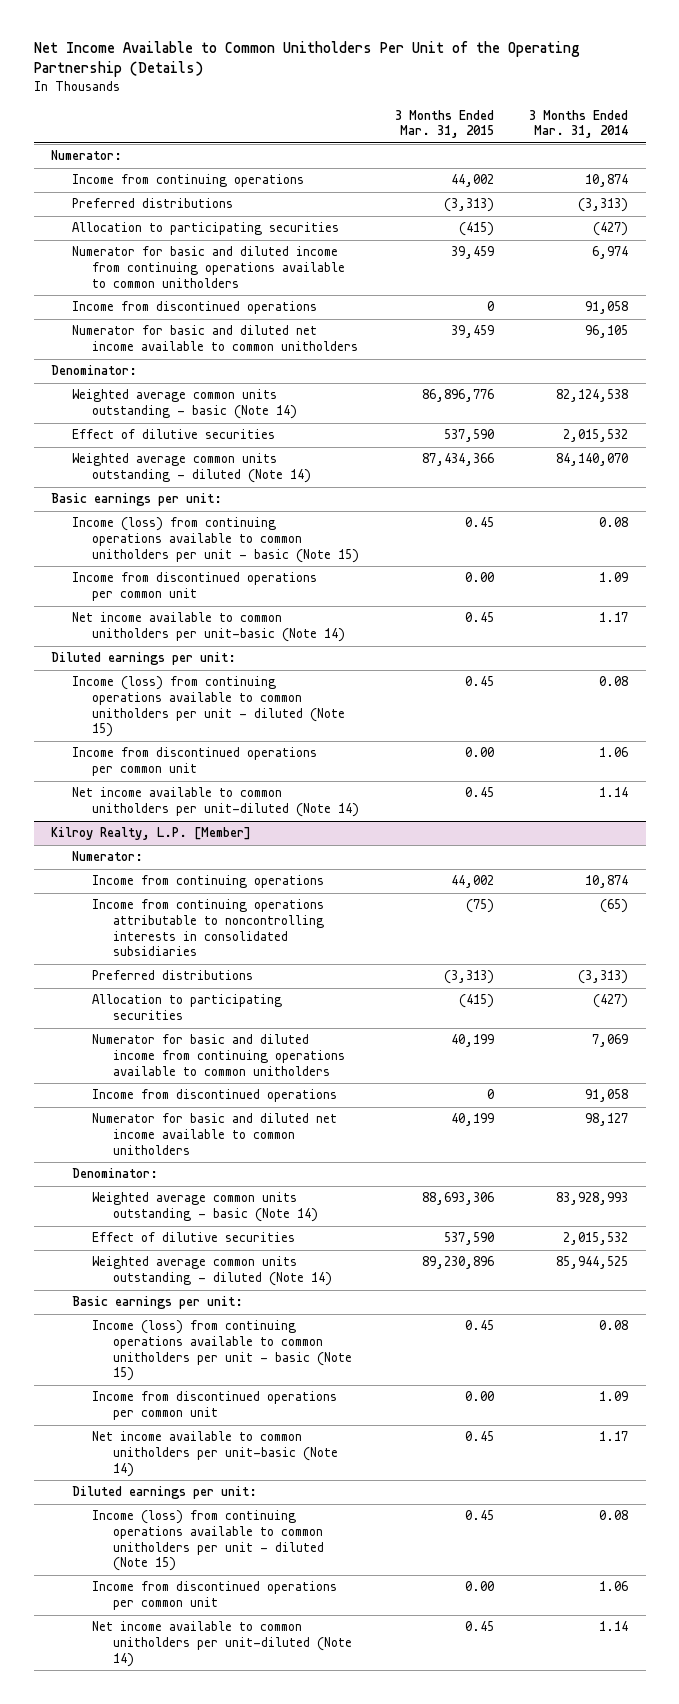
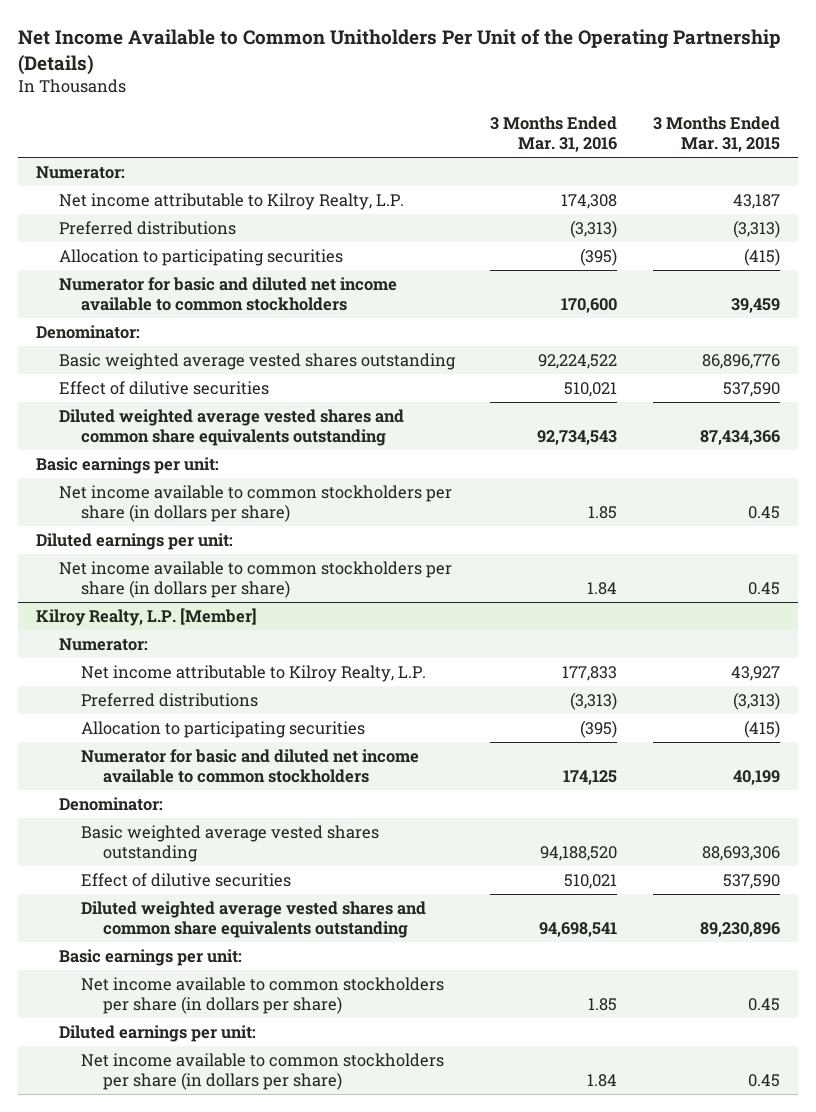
[528,109,628,139] 3 Months Ended Mar. 31, 2014 -> none
none -> [490,116,618,153] 3 Months Ended Mar. 31, 2016
[71,174,304,188] Income from continuing operations -> none
none -> [58,193,404,211] Net income attributable to Kilroy Realty, L.P.
[71,246,346,288] Numerator for basic and diluted income from continuing operations available to common unitholders -> none
[71,301,317,315] Income from discontinued operations -> none
[71,325,359,351] Numerator for basic and diluted net income available to common unitholders -> [58,277,397,312] Numerator for basic and diluted net income available to common stockholders
[71,389,298,419] Weighted average common units outstanding - basic (Note 14) -> [58,353,456,371] Basic weighted average vested shares outstanding
[71,453,312,483] Weighted average common units outstanding - diluted (Note 14) -> [58,409,404,447] Diluted weighted average vested shares and common share equivalents outstanding
[71,517,360,563] Income (loss) from continuing operations available to common unitholders per unit - basic (Note 15) -> none
[71,572,317,601] Income from discontinued operations per common unit -> none
[71,612,346,642] Net income available to common unitholders per unit-basic (Note 14) -> [58,485,452,523] Net income available to common stockholders per share (in dollars per share)
[71,676,346,738] Income (loss) from continuing operations available to common unitholders per unit - diluted (Note 15) -> none
[71,747,317,776] Income from discontinued operations per common unit -> none
[71,787,360,817] Net income available to common unitholders per unit-diluted (Note 14) -> [58,561,452,599] Net income available to common stockholders per share (in dollars per share)
[92,875,325,889] Income from continuing operations -> none
[92,899,325,957] Income from continuing operations attributable to noncontrolling interests in consolidated subsidiaries -> none
none -> [80,665,426,683] Net income attributable to Kilroy Realty, L.P.
[92,1034,345,1076] Numerator for basic and diluted income from continuing operations available to common unitholders -> none
[92,1089,338,1103] Income from discontinued operations -> none
[92,1113,338,1155] Numerator for basic and diluted net income available to common unitholders -> [80,749,419,784] Numerator for basic and diluted net income available to common stockholders
[92,1192,318,1222] Weighted average common units outstanding - basic (Note 14) -> [80,825,379,863] Basic weighted average vested shares outstanding
[92,1256,332,1286] Weighted average common units outstanding - diluted (Note 14) -> [80,901,426,939] Diluted weighted average vested shares and common share equivalents outstanding
[92,1320,352,1382] Income (loss) from continuing operations available to common unitholders per unit - basic (Note 15) -> none
[92,1391,338,1420] Income from discontinued operations per common unit -> none
[92,1431,338,1477] Net income available to common unitholders per unit-basic (Note 14) -> [80,977,444,1015] Net income available to common stockholders per share (in dollars per share)
[92,1510,324,1572] Income (loss) from continuing operations available to common unitholders per unit - diluted (Note 15) -> none
[92,1581,338,1610] Income from discontinued operations per common unit -> none
[92,1621,352,1667] Net income available to common unitholders per unit-diluted (Note 14) -> [80,1053,444,1091] Net income available to common stockholders per share (in dollars per share)

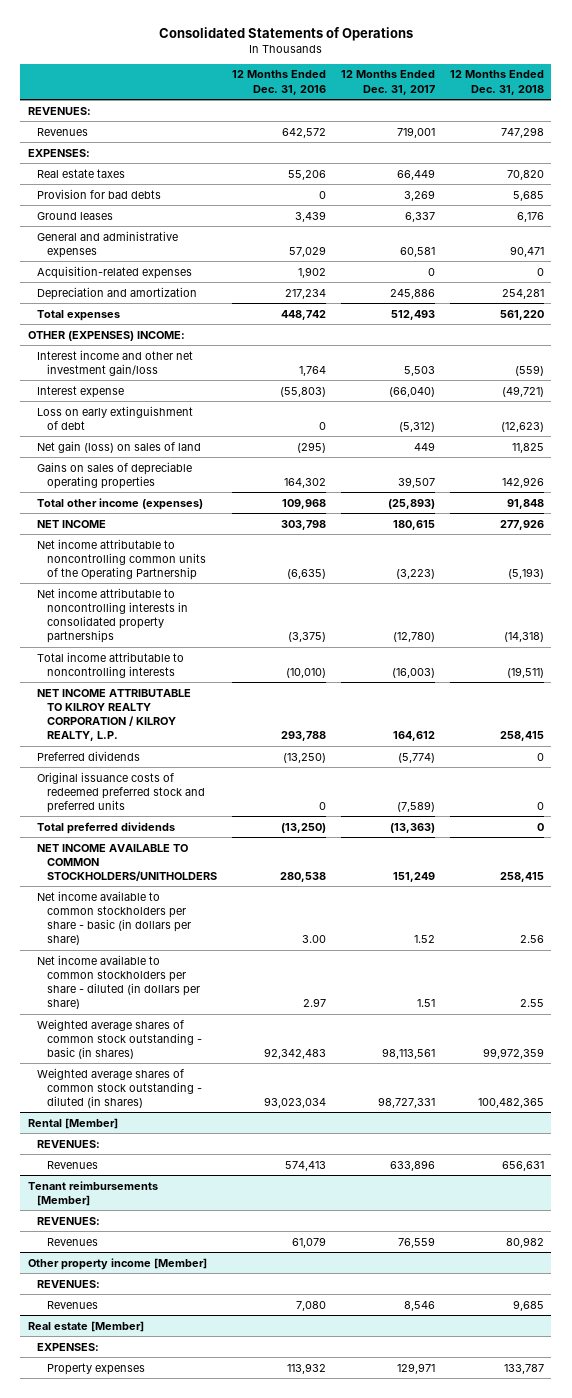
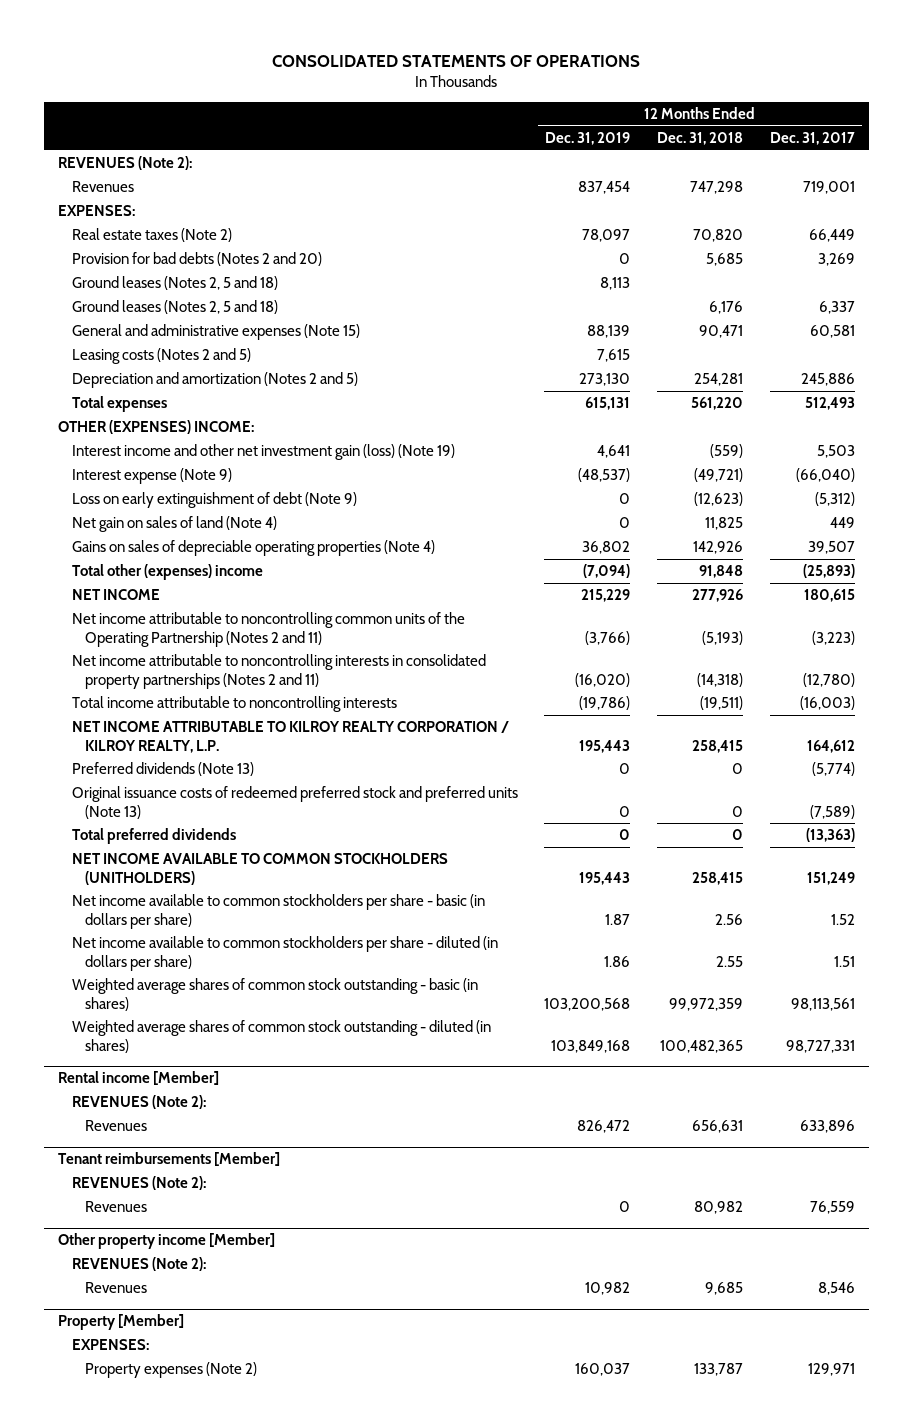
[158,26,413,41] Consolidated Statements of Operations -> [272,55,641,68] CONSOLIDATED STATEMENTS OF OPERATIONS
[232,70,327,95] 12 Months Ended Dec. 31, 2016 -> none
none -> [545,132,631,146] Dec. 31, 2019
[27,106,91,115] REVENUES: -> [57,156,192,171] REVENUES (Note 2):
[37,265,193,279] Acquisition-related expenses -> none
[37,168,126,178] Real estate taxes -> [71,228,232,243] Real estate taxes (Note 2)
[37,188,162,199] Provision for bad debts -> [71,252,322,267] Provision for bad debts (Notes 2 and 20)
none -> [71,276,278,291] Ground leases (Notes 2, 5 and 18)
[37,211,114,220] Ground leases -> [71,300,278,315] Ground leases (Notes 2, 5 and 18)
[37,230,179,258] General and administrative expenses -> [71,324,360,341] General and administrative expenses (Note 15)
none -> [71,348,251,365] Leasing costs (Notes 2 and 5)
[37,286,198,300] Depreciation and amortization -> [71,372,358,389] Depreciation and amortization (Notes 2 and 5)
[37,349,194,376] Interest income and other net investment gain/loss -> [71,444,455,461] Interest income and other net investment gain (loss) (Note 19)
[37,385,125,398] Interest expense -> [71,468,232,485] Interest expense (Note 9)
[37,405,194,430] Loss on early extinguishment of debt -> [71,492,357,509] Loss on early extinguishment of debt (Note 9)
[37,440,202,453] Net gain (loss) on sales of land -> [71,516,277,533] Net gain on sales of land (Note 4)
[37,461,193,489] Gains on sales of depreciable operating properties -> [71,540,435,557] Gains on sales of depreciable operating properties (Note 4)
[37,497,204,510] Total other income (expenses) -> [71,564,263,581] Total other (expenses) income
[37,538,207,581] Net income attributable to noncontrolling common units of the Operating Partnership -> [71,612,465,647] Net income attributable to noncontrolling common units of the Operating Partnership (Notes 2 and 11)
[37,587,189,644] Net income attributable to noncontrolling interests in consolidated property partnerships -> [71,654,486,689] Net income attributable to noncontrolling interests in consolidated property partnerships (Notes 2 and 11)
[37,750,141,761] Preferred dividends -> [71,762,254,777] Preferred dividends (Note 13)
[37,771,206,814] Original issuance costs of redeemed preferred stock and preferred units -> [71,786,518,819] Original issuance costs of redeemed preferred stock and preferred units (Note 13)
[37,843,218,882] NET INCOME AVAILABLE TO COMMON STOCKHOLDERS/UNITHOLDERS -> [71,853,448,885] NET INCOME AVAILABLE TO COMMON STOCKHOLDERS (UNITHOLDERS)
[27,1117,118,1129] Rental [Member] -> [57,1071,219,1086] Rental income [Member]
[37,1139,101,1148] REVENUES: -> [71,1095,206,1110] REVENUES (Note 2):
[37,1216,101,1225] REVENUES: -> [71,1176,206,1191] REVENUES (Note 2):
[37,1279,101,1288] REVENUES: -> [71,1257,206,1272] REVENUES (Note 2):
[27,1320,144,1332] Real estate [Member] -> [57,1314,184,1331] Property [Member]
[47,1362,146,1375] Property expenses -> [85,1362,258,1379] Property expenses (Note 2)

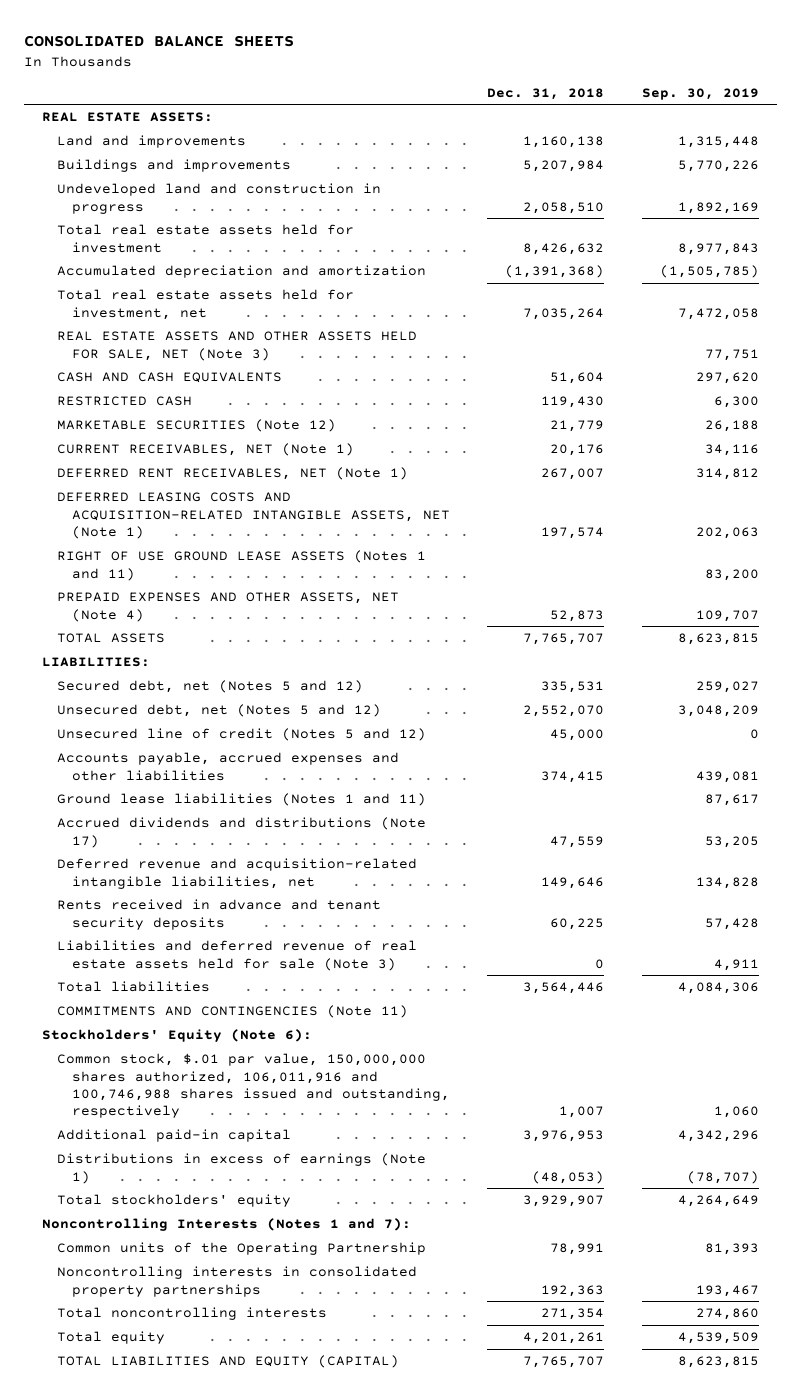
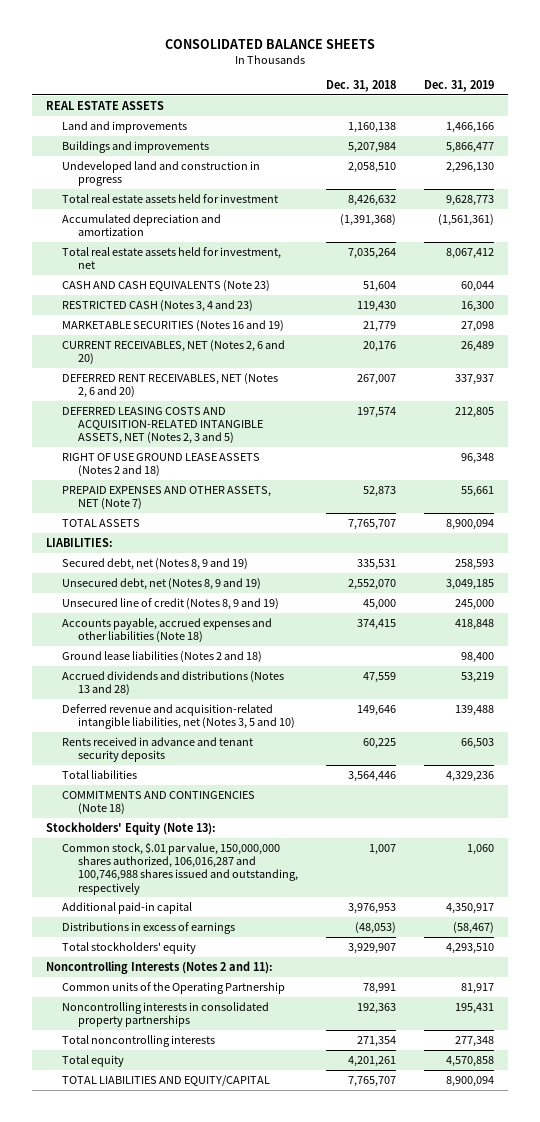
[641,87,759,100] Sep. 30, 2019 -> none
none -> [423,79,494,92] Dec. 31, 2019
[42,112,214,123] REAL ESTATE ASSETS: -> [46,100,165,110] REAL ESTATE ASSETS
[57,331,418,361] REAL ESTATE ASSETS AND OTHER ASSETS HELD FOR SALE, NET (Note 3) -> none
[57,372,283,384] CASH AND CASH EQUIVALENTS -> [62,279,271,292] CASH AND CASH EQUIVALENTS (Note 23)
[57,396,193,407] RESTRICTED CASH -> [62,299,254,312] RESTRICTED CASH (Notes 3, 4 and 23)
[57,419,337,433] MARKETABLE SECURITIES (Note 12) -> [62,319,285,332] MARKETABLE SECURITIES (Notes 16 and 19)
[57,443,355,457] CURRENT RECEIVABLES, NET (Note 1) -> [62,339,286,366] CURRENT RECEIVABLES, NET (Notes 2, 6 and 20)
[57,467,409,481] DEFERRED RENT RECEIVABLES, NET (Note 1) -> [62,372,279,399] DEFERRED RENT RECEIVABLES, NET (Notes 2, 6 and 20)
[57,492,450,539] DEFERRED LEASING COSTS AND ACQUISITION-RELATED INTANGIBLE ASSETS, NET (Note 1) -> [62,406,264,445] DEFERRED LEASING COSTS AND ACQUISITION-RELATED INTANGIBLE ASSETS, NET (Notes 2, 3 and 5)
[57,550,427,581] RIGHT OF USE GROUND LEASE ASSETS (Notes 1 and 11) -> [62,452,261,478] RIGHT OF USE GROUND LEASE ASSETS (Notes 2 and 18)
[57,592,400,622] PREPAID EXPENSES AND OTHER ASSETS, NET (Note 4) -> [62,485,272,511] PREPAID EXPENSES AND OTHER ASSETS, NET (Note 7)
[57,680,364,694] Secured debt, net (Notes 5 and 12) -> [62,557,249,570] Secured debt, net (Notes 8, 9 and 19)
[57,704,382,718] Unsecured debt, net (Notes 5 and 12) -> [62,577,262,590] Unsecured debt, net (Notes 8, 9 and 19)
[57,728,427,742] Unsecured line of credit (Notes 5 and 12) -> [62,597,280,610] Unsecured line of credit (Notes 8, 9 and 19)
[57,752,400,781] Accounts payable, accrued expenses and other liabilities -> [62,617,273,644] Accounts payable, accrued expenses and other liabilities (Note 18)
[57,793,427,807] Ground lease liabilities (Notes 1 and 11) -> [62,650,263,663] Ground lease liabilities (Notes 2 and 18)
[57,817,427,848] Accrued dividends and distributions (Note 17) -> [62,670,285,697] Accrued dividends and distributions (Notes 13 and 28)
[57,858,418,889] Deferred revenue and acquisition-related intangible liabilities, net -> [62,703,296,730] Deferred revenue and acquisition-related intangible liabilities, net (Notes 3, 5 and 10)
[57,940,418,971] Liabilities and deferred revenue of real estate assets held for sale (Note 3) -> none
[57,1005,409,1019] COMMITMENTS AND CONTINGENCIES (Note 11) -> [62,790,256,816] COMMITMENTS AND CONTINGENCIES (Note 18)
[42,1029,313,1043] Stockholders' Equity (Note 6): -> [46,821,217,835] Stockholders' Equity (Note 13):
[57,1053,450,1119] Common stock, $.01 par value, 150,000,000 shares authorized, 106,011,916 and 100,746,988 shares issued and outstanding, respectively -> [62,841,299,895] Common stock, $.01 par value, 150,000,000 shares authorized, 106,016,287 and 100,746,988 shares issued and outstanding, respectively
[57,1153,427,1184] Distributions in excess of earnings (Note 1) -> [62,921,236,934] Distributions in excess of earnings
[42,1218,412,1232] Noncontrolling Interests (Notes 1 and 7): -> [46,960,274,974] Noncontrolling Interests (Notes 2 and 11):
[57,1355,400,1369] TOTAL LIABILITIES AND EQUITY (CAPITAL) -> [62,1074,271,1086] TOTAL LIABILITIES AND EQUITY/CAPITAL

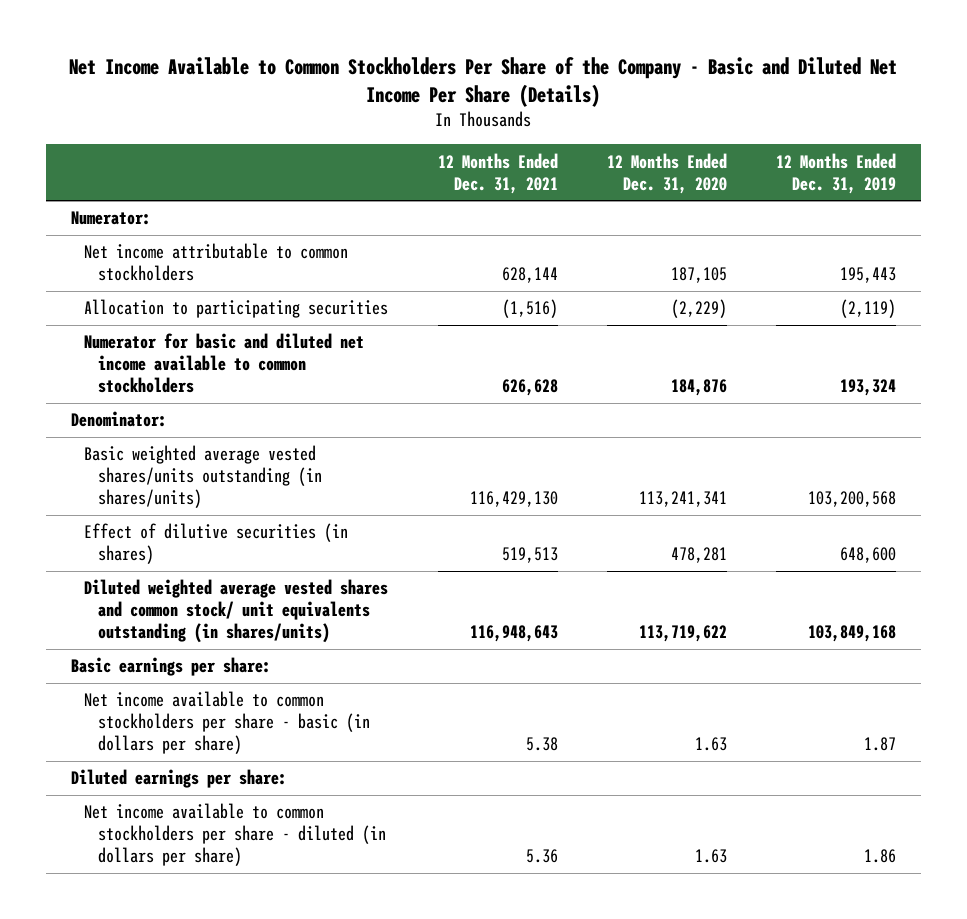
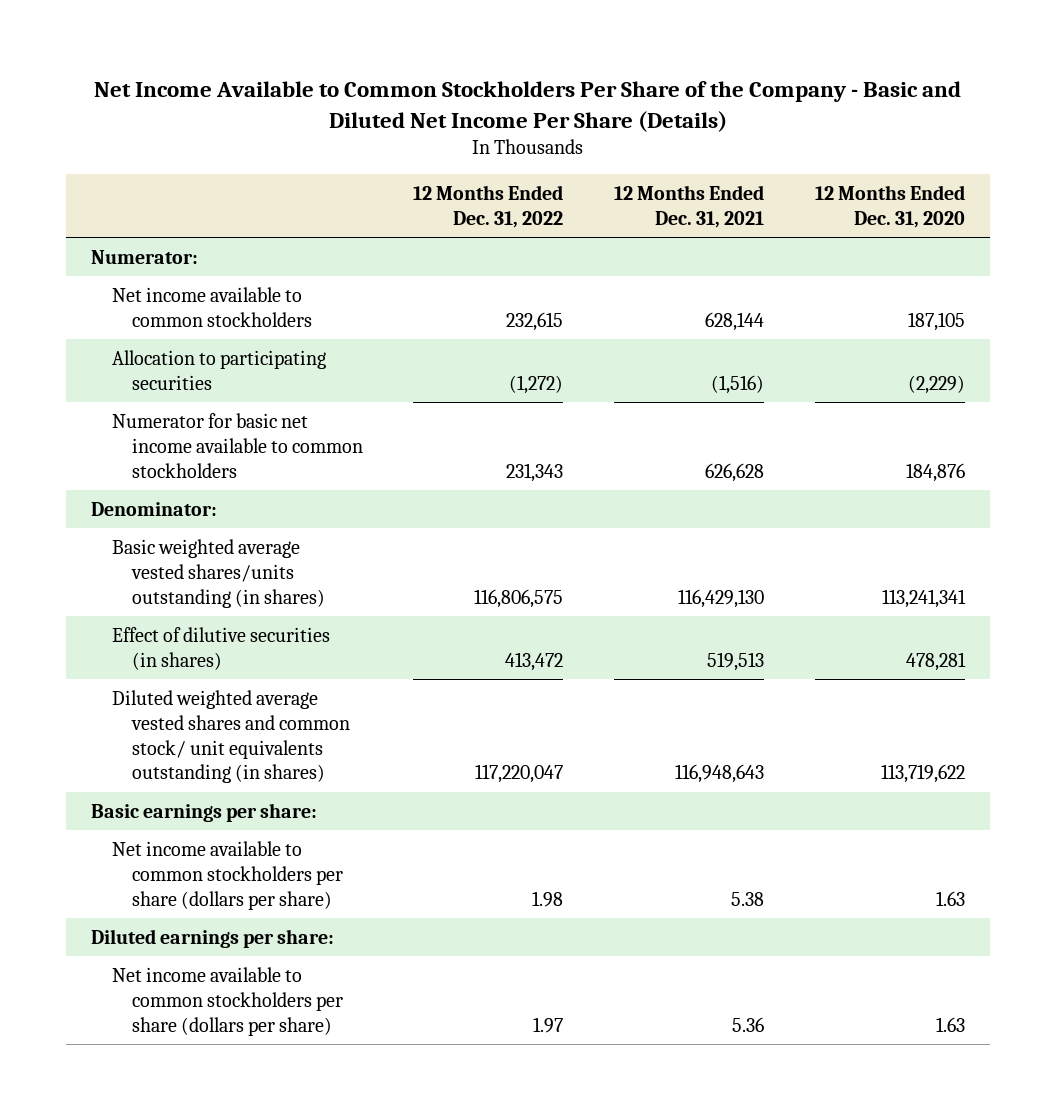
[776,152,897,194] 12 Months Ended Dec. 31, 2019 -> none
none -> [413,185,564,228] 12 Months Ended Dec. 31, 2022
[84,243,349,282] Net income attributable to common stockholders -> [111,286,312,327] Net income available to common stockholders
[84,333,365,394] Numerator for basic and diluted net income available to common stockholders -> [111,412,363,478] Numerator for basic net income available to common stockholders
[84,445,322,509] Basic weighted average vested shares/units outstanding (in shares/units) -> [111,538,325,608] Basic weighted average vested shares/units outstanding (in shares)
[84,579,389,644] Diluted weighted average vested shares and common stock/ unit equivalents outstanding (in shares/units) -> [111,689,350,784] Diluted weighted average vested shares and common stock/ unit equivalents outstanding (in shares)
[84,691,370,755] Net income available to common stockholders per share - basic (in dollars per share) -> [111,840,343,910] Net income available to common stockholders per share (dollars per share)
[84,803,386,867] Net income available to common stockholders per share - diluted (in dollars per share) -> [111,966,343,1036] Net income available to common stockholders per share (dollars per share)

